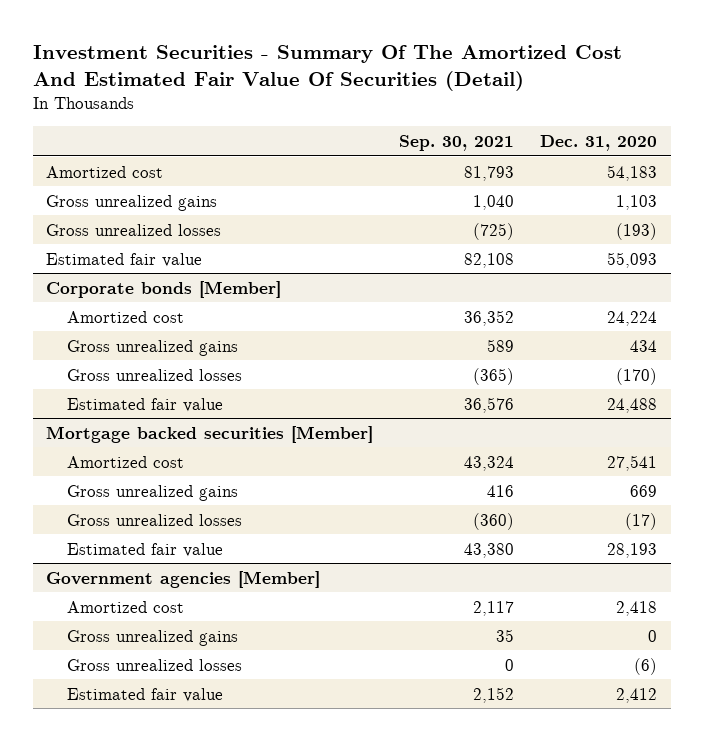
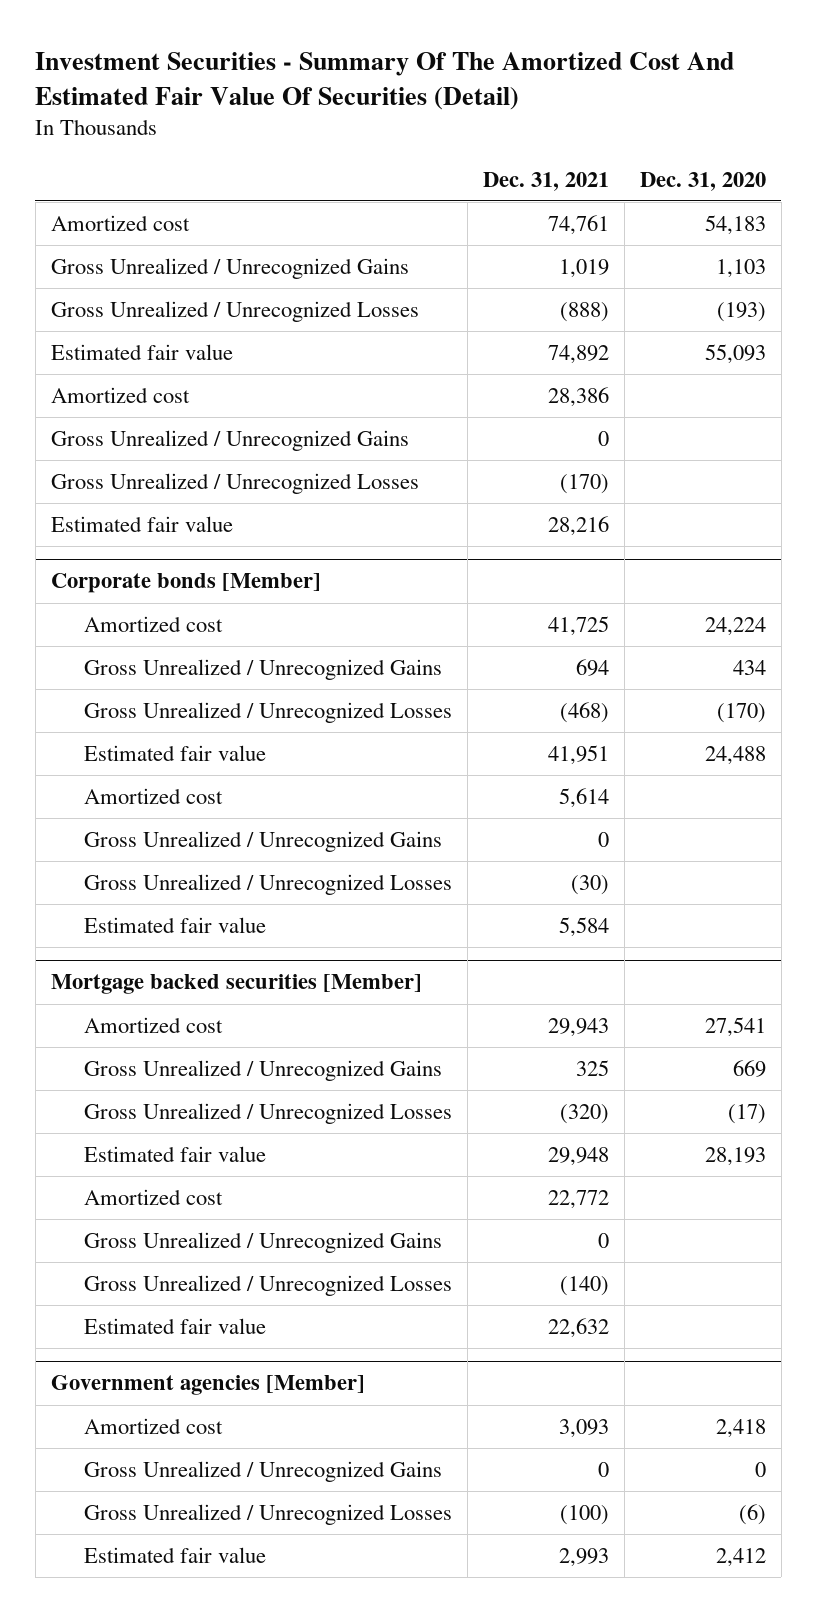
[399,134,515,151] Sep. 30, 2021 -> none
none -> [482,171,609,191] Dec. 31, 2021
[46,194,218,211] Gross unrealized gains -> [50,258,409,280] Gross Unrealized / Unrecognized Gains
[46,223,222,236] Gross unrealized losses -> [50,301,419,323] Gross Unrealized / Unrecognized Losses
none -> [50,387,190,404] Amortized cost
none -> [50,430,409,452] Gross Unrealized / Unrecognized Gains
none -> [50,473,419,495] Gross Unrealized / Unrecognized Losses
none -> [50,516,233,533] Estimated fair value
[67,339,239,356] Gross unrealized gains -> [84,659,443,681] Gross Unrealized / Unrecognized Gains
[67,368,243,381] Gross unrealized losses -> [84,702,453,724] Gross Unrealized / Unrecognized Losses
none -> [84,788,224,805] Amortized cost
none -> [84,831,443,853] Gross Unrealized / Unrecognized Gains
none -> [84,874,453,896] Gross Unrealized / Unrecognized Losses
none -> [84,917,267,934] Estimated fair value
[67,484,239,501] Gross unrealized gains -> [84,1060,443,1082] Gross Unrealized / Unrecognized Gains
[67,513,243,526] Gross unrealized losses -> [84,1103,453,1125] Gross Unrealized / Unrecognized Losses
none -> [84,1189,224,1206] Amortized cost
none -> [84,1232,443,1254] Gross Unrealized / Unrecognized Gains
none -> [84,1275,453,1297] Gross Unrealized / Unrecognized Losses
none -> [84,1318,267,1335] Estimated fair value
[67,629,239,646] Gross unrealized gains -> [84,1461,443,1483] Gross Unrealized / Unrecognized Gains
[67,658,243,671] Gross unrealized losses -> [84,1504,453,1526] Gross Unrealized / Unrecognized Losses

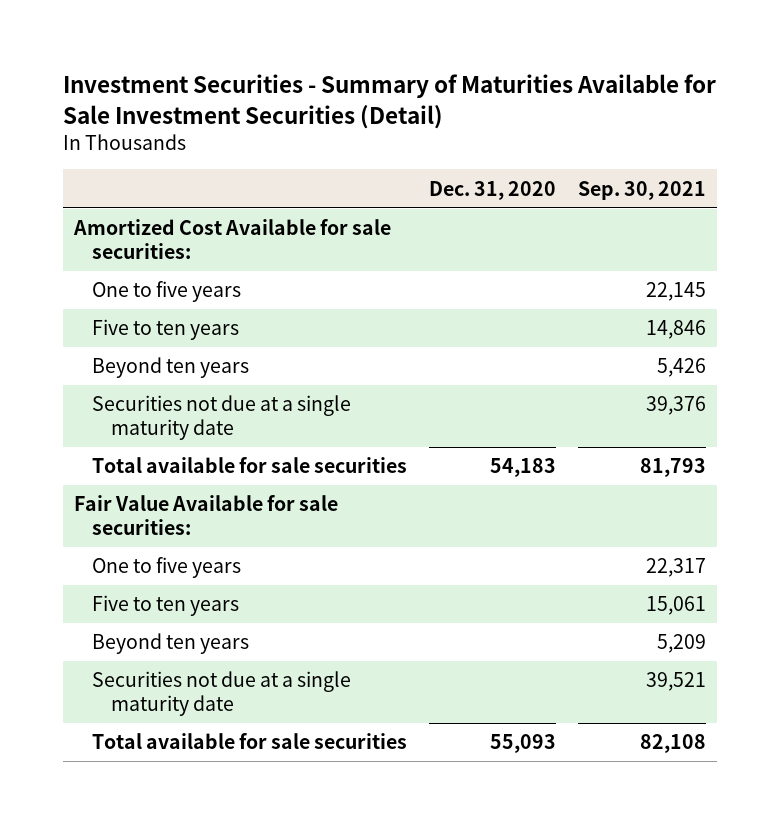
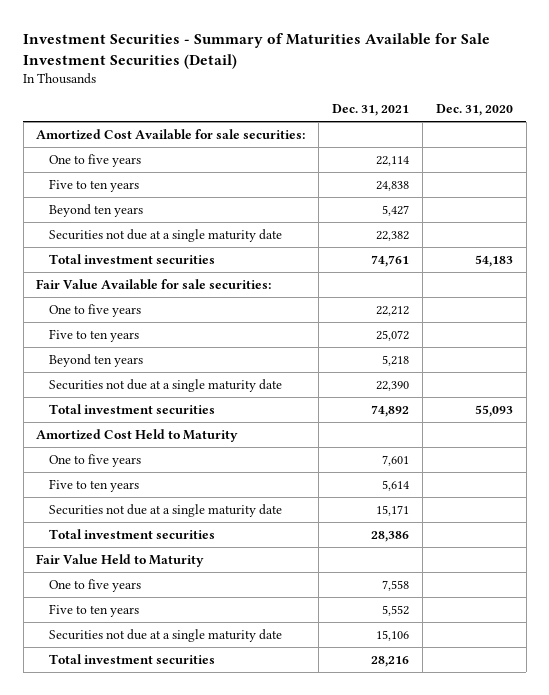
[577,180,706,200] Sep. 30, 2021 -> none
none -> [332,103,410,116] Dec. 31, 2021
[92,457,408,474] Total available for sale securities -> [49,253,216,264] Total investment securities
[92,733,408,750] Total available for sale securities -> [49,403,216,414] Total investment securities
none -> [36,428,239,442] Amortized Cost Held to Maturity
none -> [49,453,142,467] One to five years
none -> [49,478,140,492] Five to ten years
none -> [49,503,283,517] Securities not due at a single maturity date
none -> [49,528,216,539] Total investment securities
none -> [36,553,205,567] Fair Value Held to Maturity
none -> [49,578,142,592] One to five years
none -> [49,603,140,617] Five to ten years
none -> [49,628,283,642] Securities not due at a single maturity date
none -> [49,653,216,664] Total investment securities

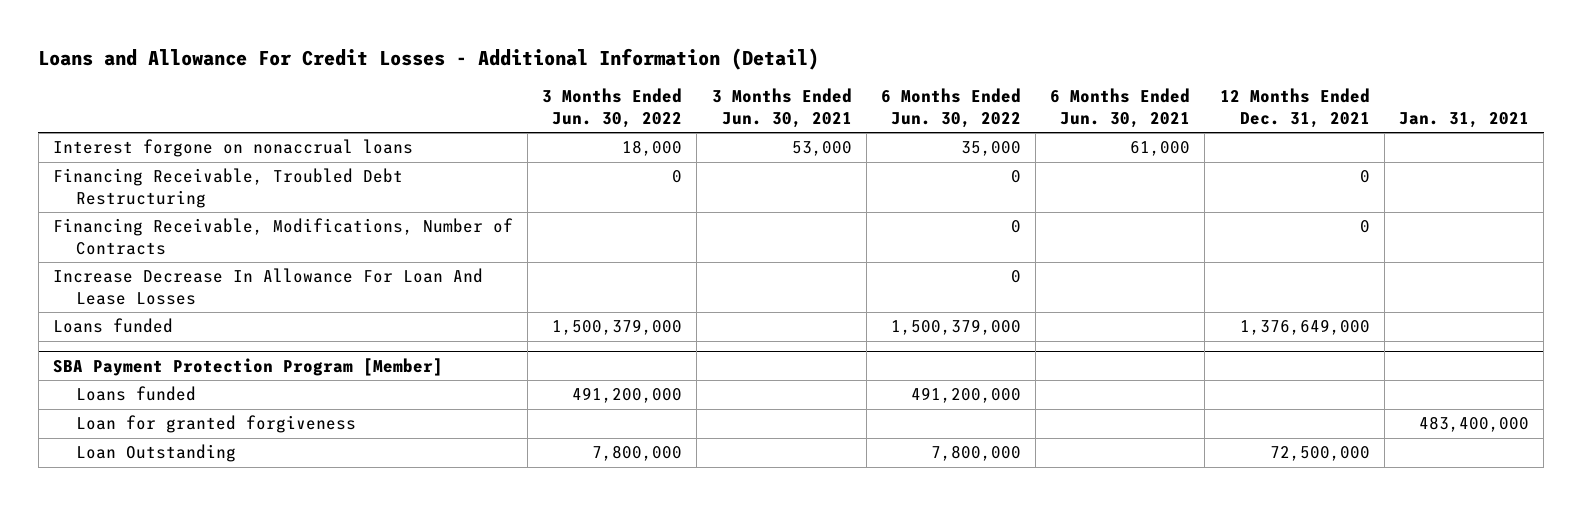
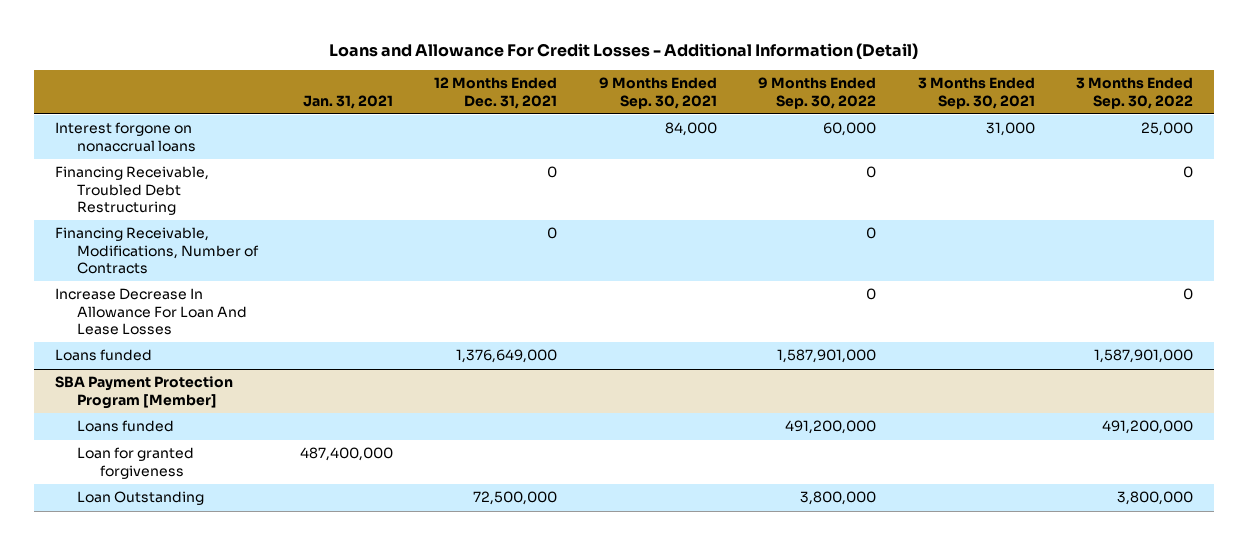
[542,88,683,128] 3 Months Ended Jun. 30, 2022 -> none
[711,88,852,128] 3 Months Ended Jun. 30, 2021 -> none
[880,88,1021,128] 6 Months Ended Jun. 30, 2022 -> none
[1050,88,1191,128] 6 Months Ended Jun. 30, 2021 -> none
none -> [598,77,717,109] 9 Months Ended Sep. 30, 2021
none -> [758,77,877,109] 9 Months Ended Sep. 30, 2022
none -> [917,77,1035,109] 3 Months Ended Sep. 30, 2021
none -> [1076,77,1194,109] 3 Months Ended Sep. 30, 2022
[1419,416,1530,433] 483,400,000 -> [299,447,393,462] 487,400,000

